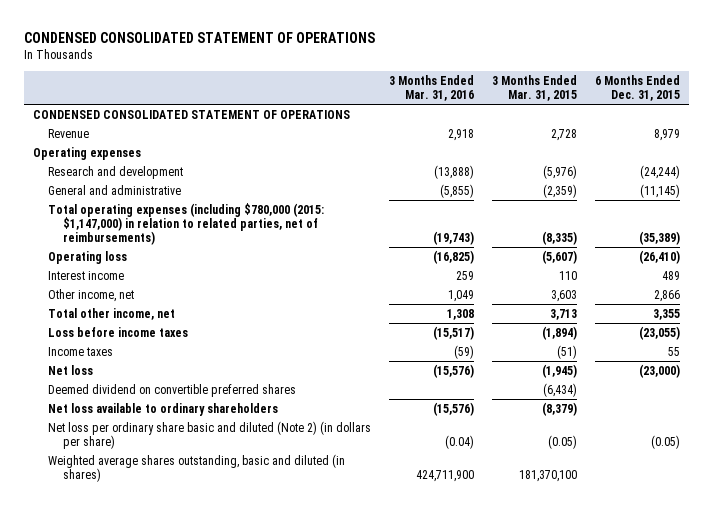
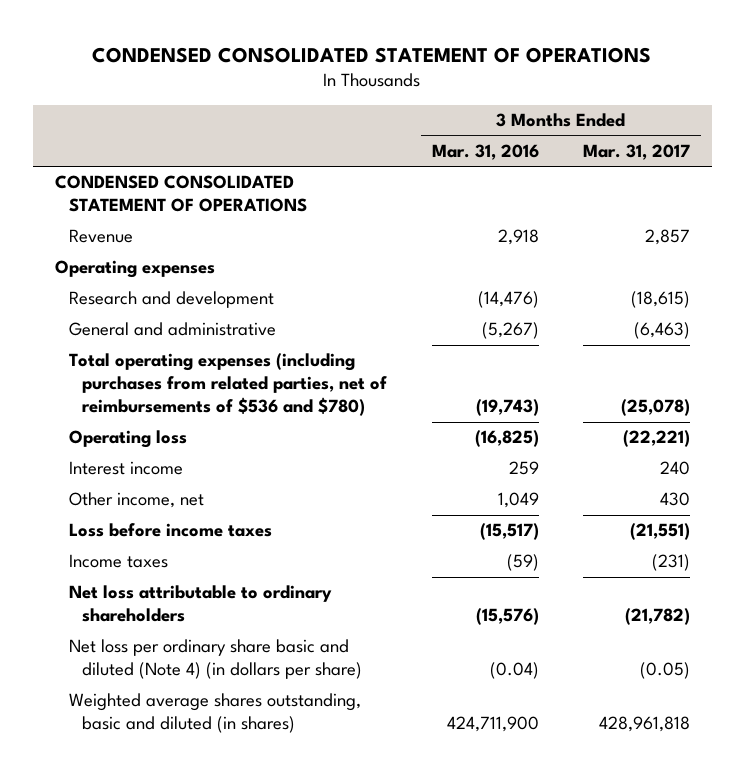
[492,75,578,102] 3 Months Ended Mar. 31, 2015 -> none
[595,75,681,102] 6 Months Ended Dec. 31, 2015 -> none
none -> [582,144,690,161] Mar. 31, 2017
[434,164,475,179] (13,888) -> [477,291,539,309] (14,476)
[440,183,475,198] (5,855) -> [481,322,539,340] (5,267)
[48,202,325,245] Total operating expenses (including $780,000 (2015: $1,147,000) in relation to related parties, net of reimbursements) -> [68,353,388,417] Total operating expenses (including purchases from related parties, net of reimbursements of $536 and $780)
[48,307,176,320] Total other income, net -> none
[48,364,94,375] Net loss -> none
[48,383,297,397] Deemed dividend on convertible preferred shares -> none
[48,402,279,416] Net loss available to ordinary shareholders -> [68,585,332,623] Net loss attributable to ordinary shareholders
[48,420,372,449] Net loss per ordinary share basic and diluted (Note 2) (in dollars per share) -> [68,639,363,680] Net loss per ordinary share basic and diluted (Note 4) (in dollars per share)

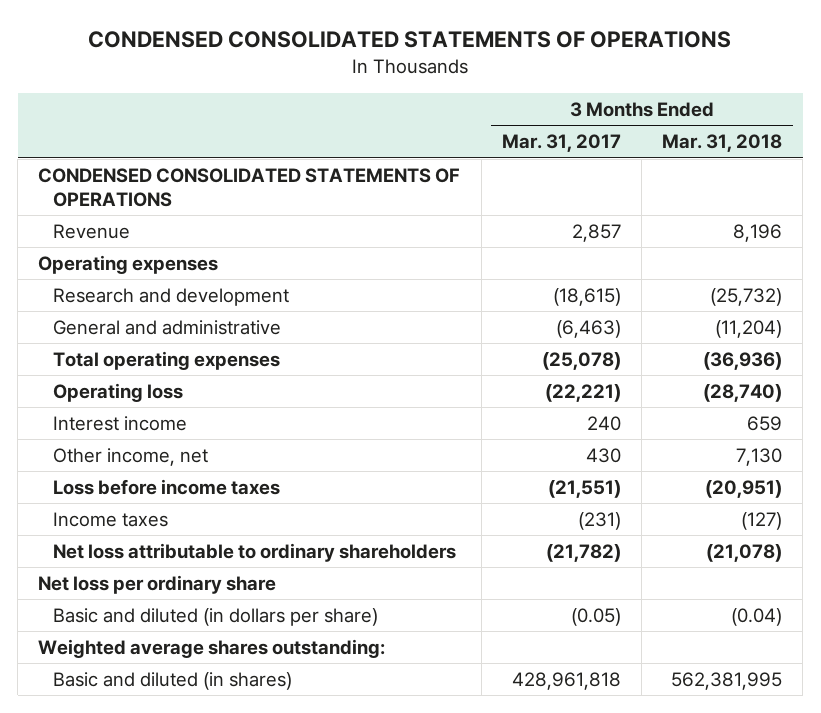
[92,46,652,63] CONDENSED CONSOLIDATED STATEMENT OF OPERATIONS -> [88,31,732,49] CONDENSED CONSOLIDATED STATEMENTS OF OPERATIONS
[431,144,539,161] Mar. 31, 2016 -> none
none -> [662,134,783,153] Mar. 31, 2018
[55,175,307,213] CONDENSED CONSOLIDATED STATEMENT OF OPERATIONS -> [38,168,461,207] CONDENSED CONSOLIDATED STATEMENTS OF OPERATIONS
[68,353,388,417] Total operating expenses (including purchases from related parties, net of reimbursements of $536 and $780) -> [53,351,281,371] Total operating expenses
none -> [38,575,277,595] Net loss per ordinary share
[68,639,363,680] Net loss per ordinary share basic and diluted (Note 4) (in dollars per share) -> [53,608,379,627] Basic and diluted (in dollars per share)
none -> [38,639,386,659] Weighted average shares outstanding:
[68,693,361,734] Weighted average shares outstanding, basic and diluted (in shares) -> [53,672,293,691] Basic and diluted (in shares)

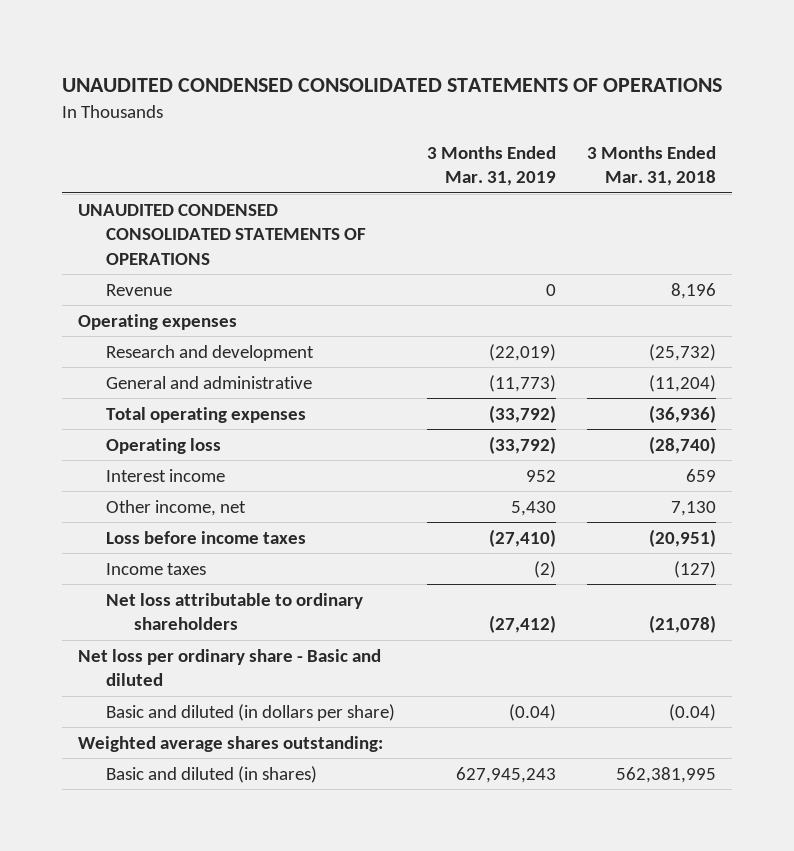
[88,31,732,49] CONDENSED CONSOLIDATED STATEMENTS OF OPERATIONS -> [62,78,723,93] UNAUDITED CONDENSED CONSOLIDATED STATEMENTS OF OPERATIONS
[501,134,621,153] Mar. 31, 2017 -> none
none -> [426,145,556,187] 3 Months Ended Mar. 31, 2019
[38,168,461,207] CONDENSED CONSOLIDATED STATEMENTS OF OPERATIONS -> [78,203,367,265] UNAUDITED CONDENSED CONSOLIDATED STATEMENTS OF OPERATIONS
[38,575,277,595] Net loss per ordinary share -> [78,648,382,687] Net loss per ordinary share - Basic and diluted

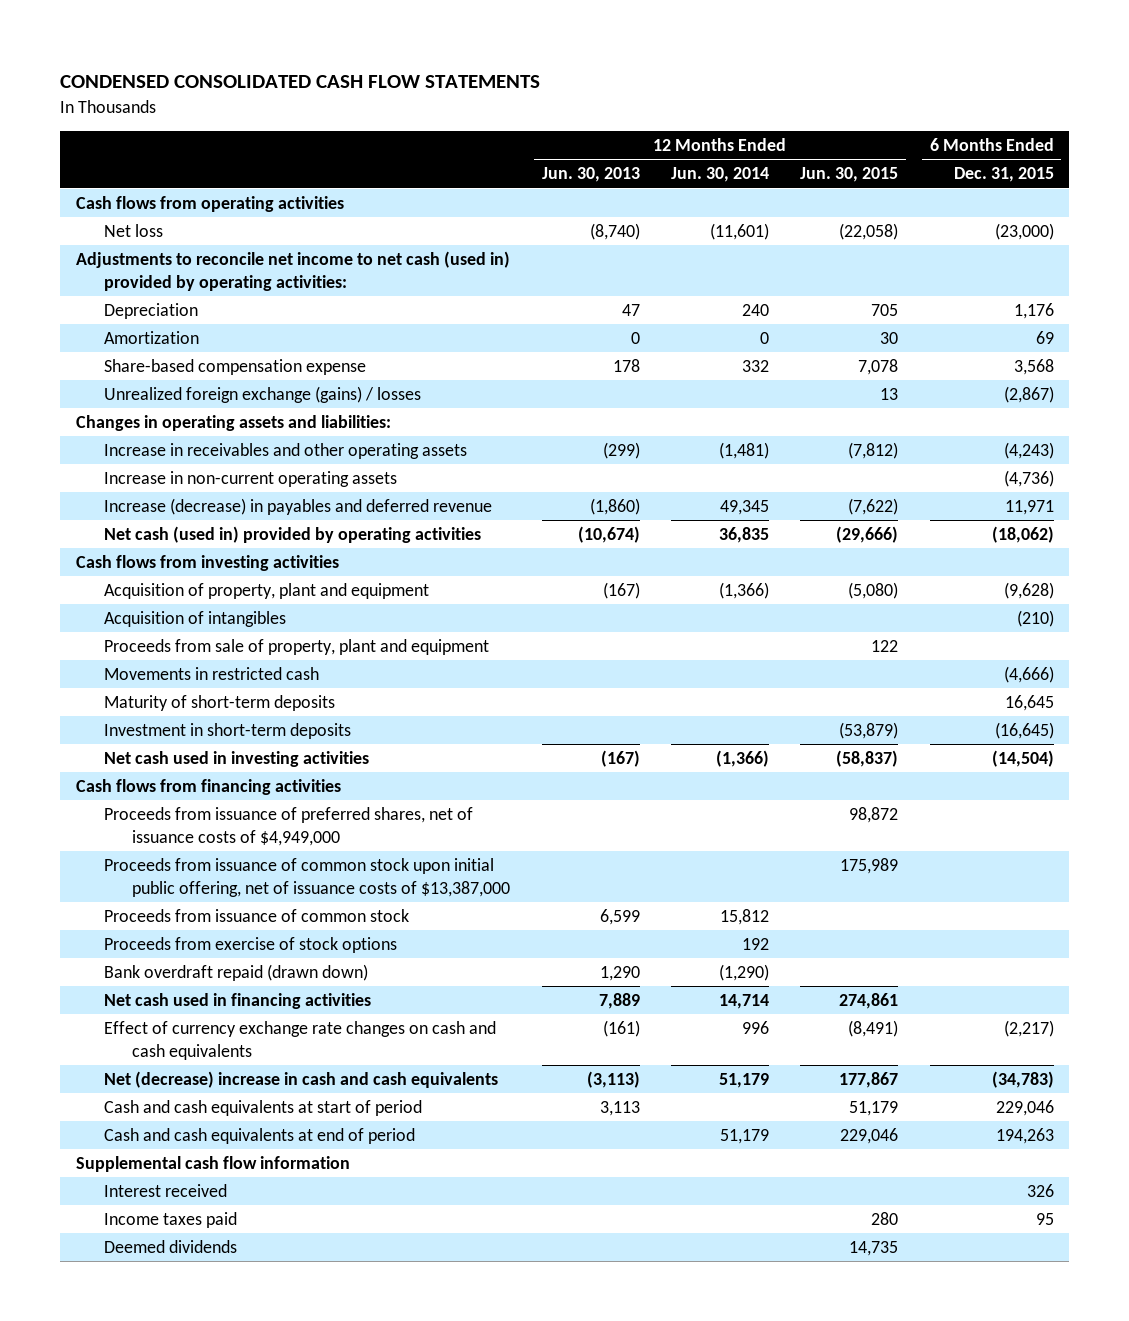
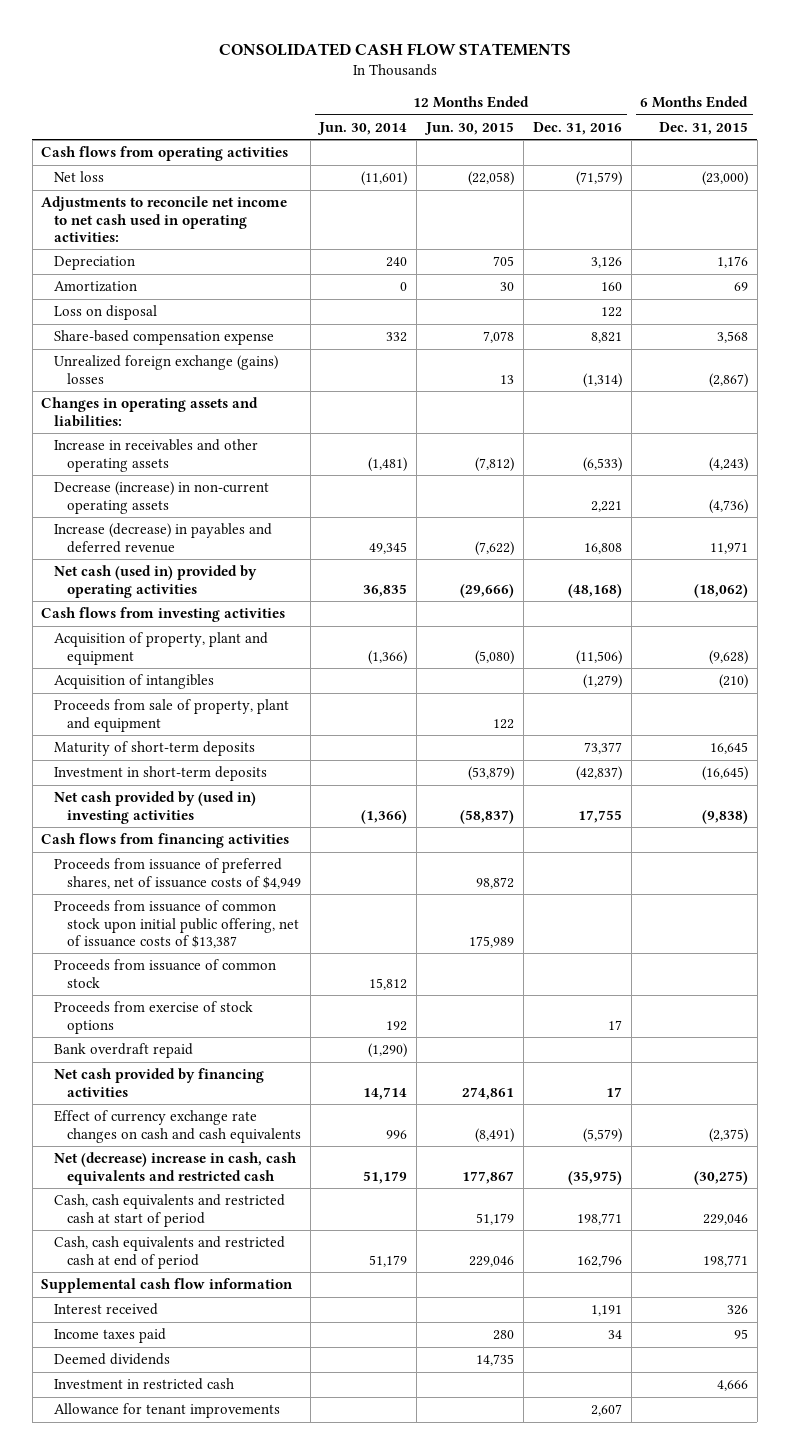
[59,75,540,89] CONDENSED CONSOLIDATED CASH FLOW STATEMENTS -> [218,43,571,57] CONSOLIDATED CASH FLOW STATEMENTS
[541,167,640,183] Jun. 30, 2013 -> none
none -> [533,121,623,135] Dec. 31, 2016
[75,251,510,291] Adjustments to reconcile net income to net cash (used in) provided by operating activities: -> [41,196,288,242] Adjustments to reconcile net income to net cash used in operating activities:
none -> [54,305,158,321] Loss on disposal
[103,386,421,404] Unrealized foreign exchange (gains) / losses -> [54,355,279,384] Unrealized foreign exchange (gains) losses
[103,471,397,488] Increase in non-current operating assets -> [54,481,270,514] Decrease (increase) in non-current operating assets
[103,667,319,681] Movements in restricted cash -> none
[103,751,369,768] Net cash used in investing activities -> [54,791,257,824] Net cash provided by (used in) investing activities
[991,750,1054,768] (14,504) -> [701,809,748,824] (9,838)
[103,807,473,846] Proceeds from issuance of preferred shares, net of issuance costs of $4,949,000 -> [54,858,301,889] Proceeds from issuance of preferred shares, net of issuance costs of $4,949
[103,858,511,897] Proceeds from issuance of common stock upon initial public offering, net of issuance costs of $13,387,000 -> [54,900,299,948] Proceeds from issuance of common stock upon initial public offering, net of issuance costs of $13,387
[103,964,368,982] Bank overdraft repaid (drawn down) -> [54,1043,194,1059] Bank overdraft repaid
[103,993,371,1010] Net cash used in financing activities -> [54,1068,265,1097] Net cash provided by financing activities
[1003,1020,1054,1038] (2,217) -> [708,1127,748,1143] (2,375)
[103,1071,498,1089] Net (decrease) increase in cash and cash equivalents -> [54,1152,298,1185] Net (decrease) increase in cash, cash equivalents and restricted cash
[991,1071,1054,1089] (34,783) -> [693,1170,748,1185] (30,275)
[103,1100,422,1117] Cash and cash equivalents at start of period -> [54,1194,286,1227] Cash, cash equivalents and restricted cash at start of period
[103,1128,415,1145] Cash and cash equivalents at end of period -> [54,1236,286,1269] Cash, cash equivalents and restricted cash at end of period
[995,1128,1054,1145] 194,263 -> [702,1254,748,1267] 198,771
none -> [54,1378,235,1391] Investment in restricted cash
none -> [54,1403,281,1419] Allowance for tenant improvements

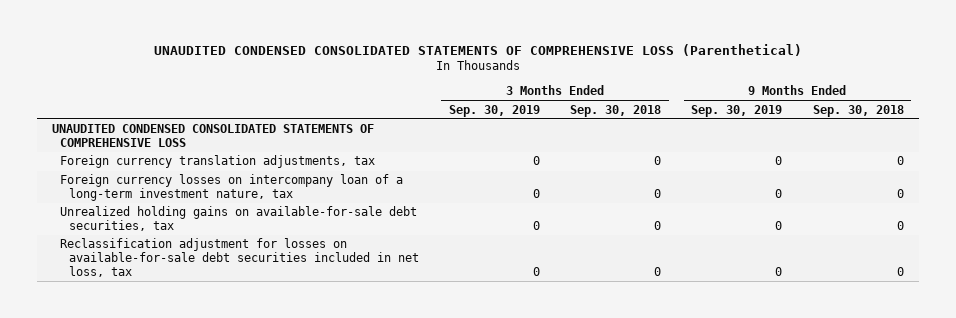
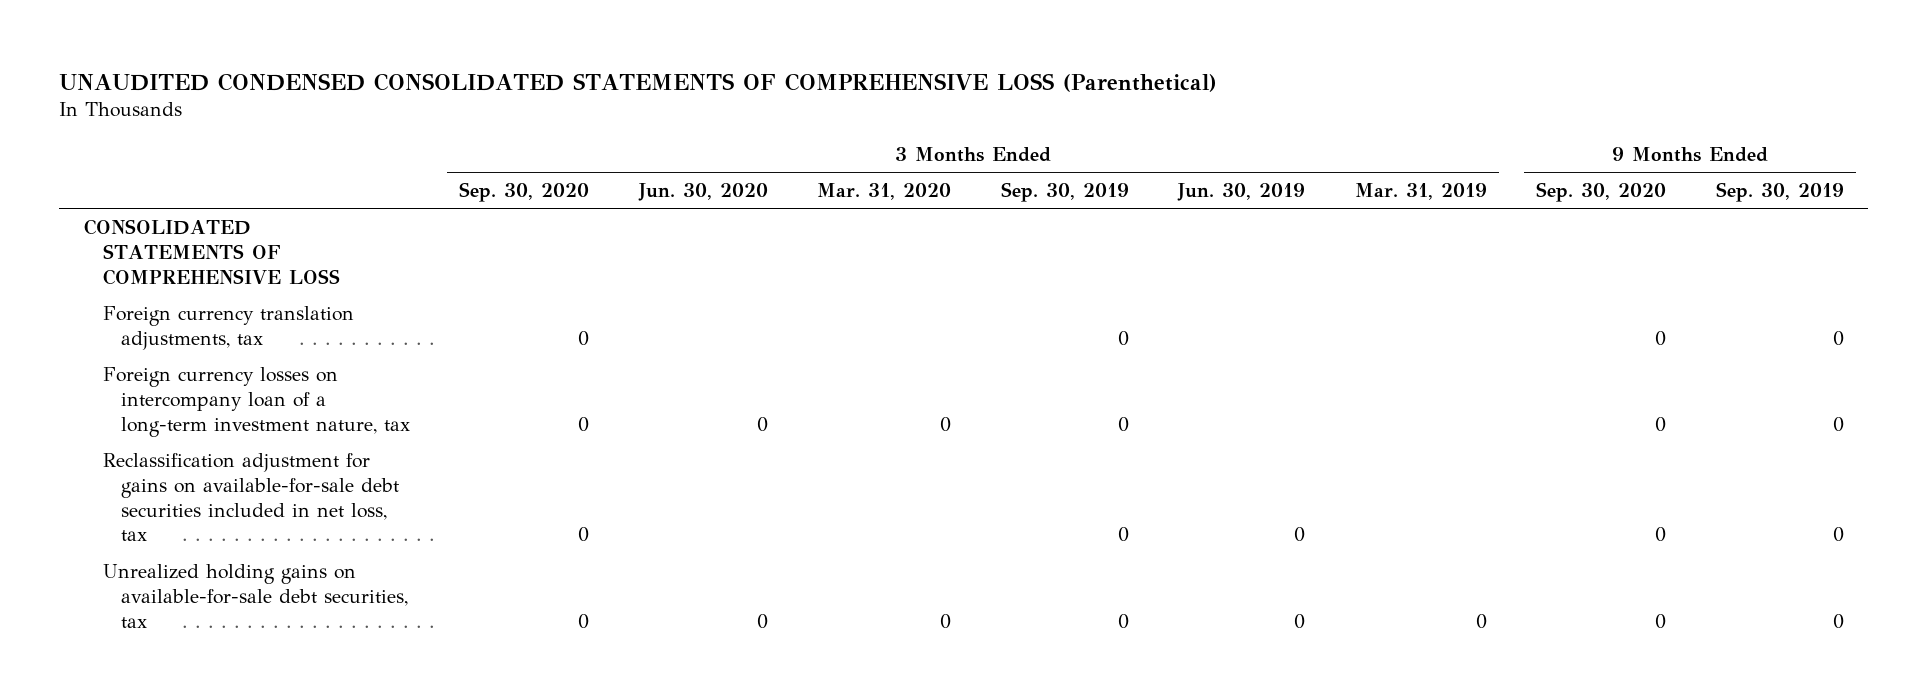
[570,104,662,117] Sep. 30, 2018 -> none
[812,104,904,117] Sep. 30, 2018 -> none
none -> [459,181,590,202] Sep. 30, 2020
none -> [637,182,768,201] Jun. 30, 2020
none -> [817,182,952,200] Mar. 31, 2020
none -> [1177,182,1306,201] Jun. 30, 2019
none -> [1354,182,1487,200] Mar. 31, 2019
none -> [1536,181,1667,202] Sep. 30, 2020
[52,124,375,148] UNAUDITED CONDENSED CONSOLIDATED STATEMENTS OF COMPREHENSIVE LOSS -> [84,218,340,285] CONSOLIDATED STATEMENTS OF COMPREHENSIVE LOSS
none -> [102,452,399,542] Reclassification adjustment for gains on available-for-sale debt securities included in net loss, tax
[60,238,419,278] Reclassification adjustment for losses on available-for-sale debt securities included in net loss, tax -> none

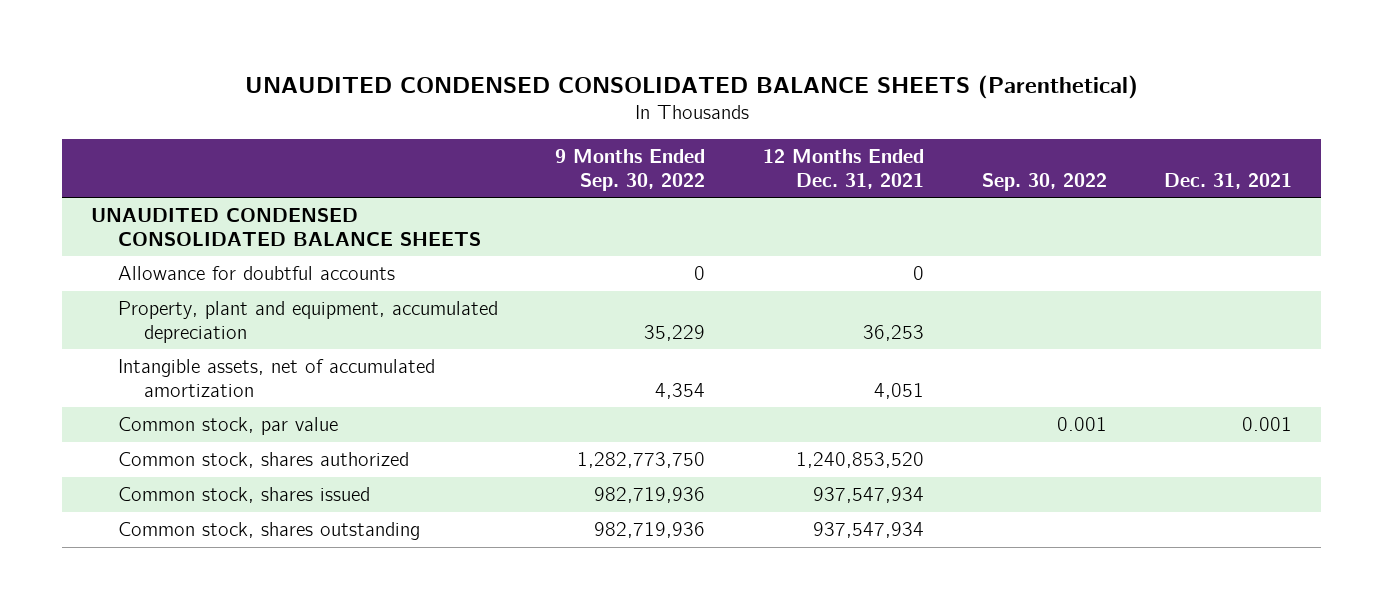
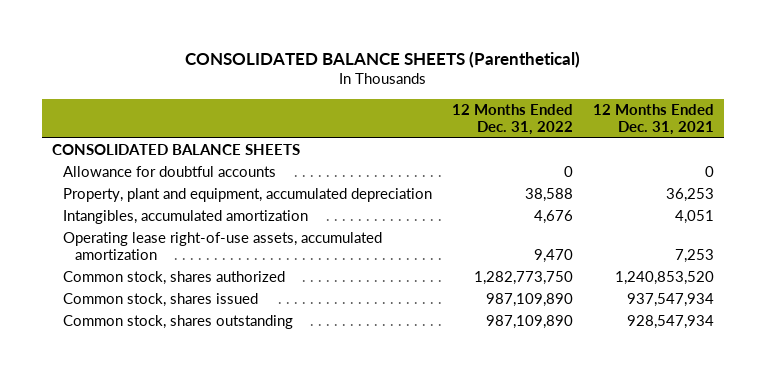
[244,74,1138,99] UNAUDITED CONDENSED CONSOLIDATED BALANCE SHEETS (Parenthetical) -> [184,50,580,68] CONSOLIDATED BALANCE SHEETS (Parenthetical)
[555,149,706,191] 9 Months Ended Sep. 30, 2022 -> none
[981,172,1107,191] Sep. 30, 2022 -> none
[1164,172,1293,189] Dec. 31, 2021 -> none
none -> [452,104,574,136] 12 Months Ended Dec. 31, 2022
[90,208,481,246] UNAUDITED CONDENSED CONSOLIDATED BALANCE SHEETS -> [51,144,300,156] CONSOLIDATED BALANCE SHEETS
[117,417,338,436] Common stock, par value -> none
[117,359,435,397] Intangible assets, net of accumulated amortization -> [63,210,309,225] Intangibles, accumulated amortization
none -> [63,232,383,261] Operating lease right-of-use assets, accumulated amortization
[812,522,924,539] 937,547,934 -> [626,315,714,330] 928,547,934

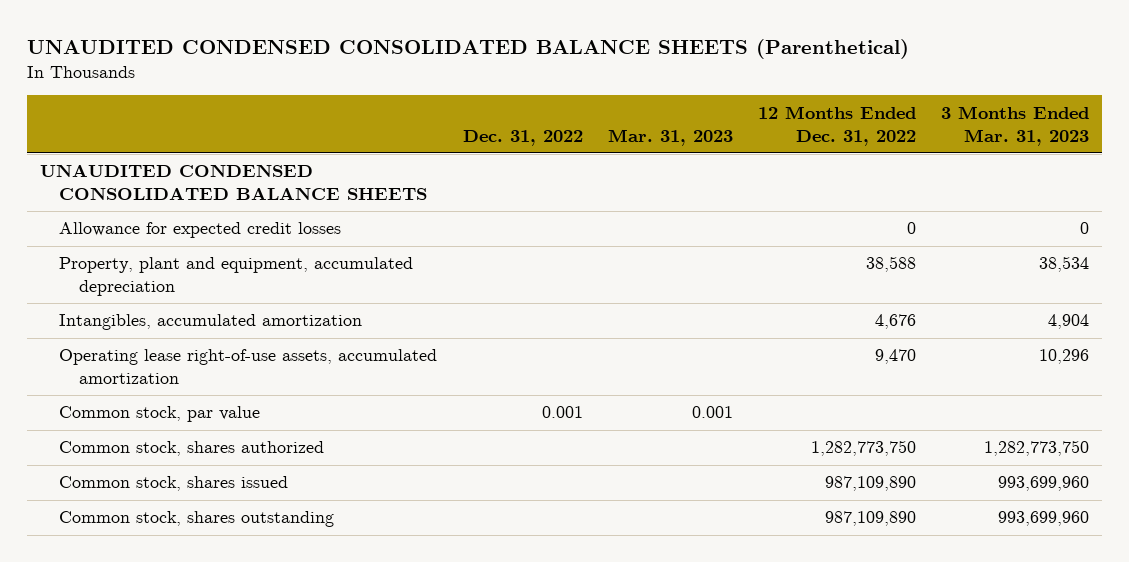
[184,50,580,68] CONSOLIDATED BALANCE SHEETS (Parenthetical) -> [26,39,909,60] UNAUDITED CONDENSED CONSOLIDATED BALANCE SHEETS (Parenthetical)
[592,104,714,136] 12 Months Ended Dec. 31, 2021 -> none
none -> [462,129,583,146] Dec. 31, 2022
none -> [607,128,733,146] Mar. 31, 2023
none -> [941,105,1090,146] 3 Months Ended Mar. 31, 2023
[51,144,300,156] CONSOLIDATED BALANCE SHEETS -> [39,164,428,201] UNAUDITED CONDENSED CONSOLIDATED BALANCE SHEETS
[63,166,277,178] Allowance for doubtful accounts -> [59,222,342,239] Allowance for expected credit losses
none -> [59,406,261,423] Common stock, par value

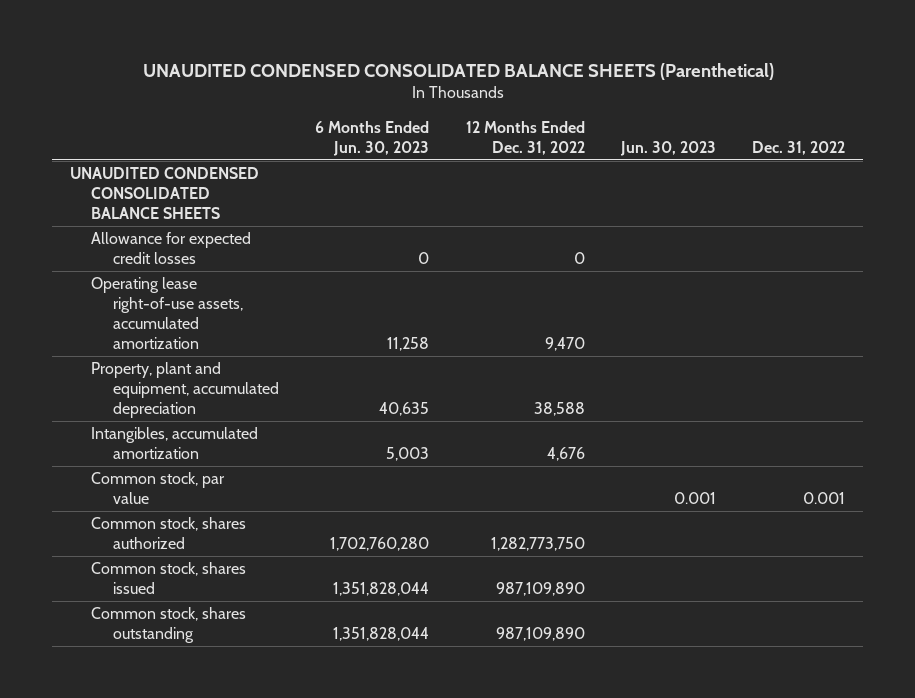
[607,128,733,146] Mar. 31, 2023 -> none
[941,105,1090,146] 3 Months Ended Mar. 31, 2023 -> none
none -> [315,120,430,156] 6 Months Ended Jun. 30, 2023
none -> [619,140,716,156] Jun. 30, 2023
[59,349,438,385] Operating lease right-of-use assets, accumulated amortization -> [91,277,244,350] Operating lease right-of-use assets, accumulated amortization

